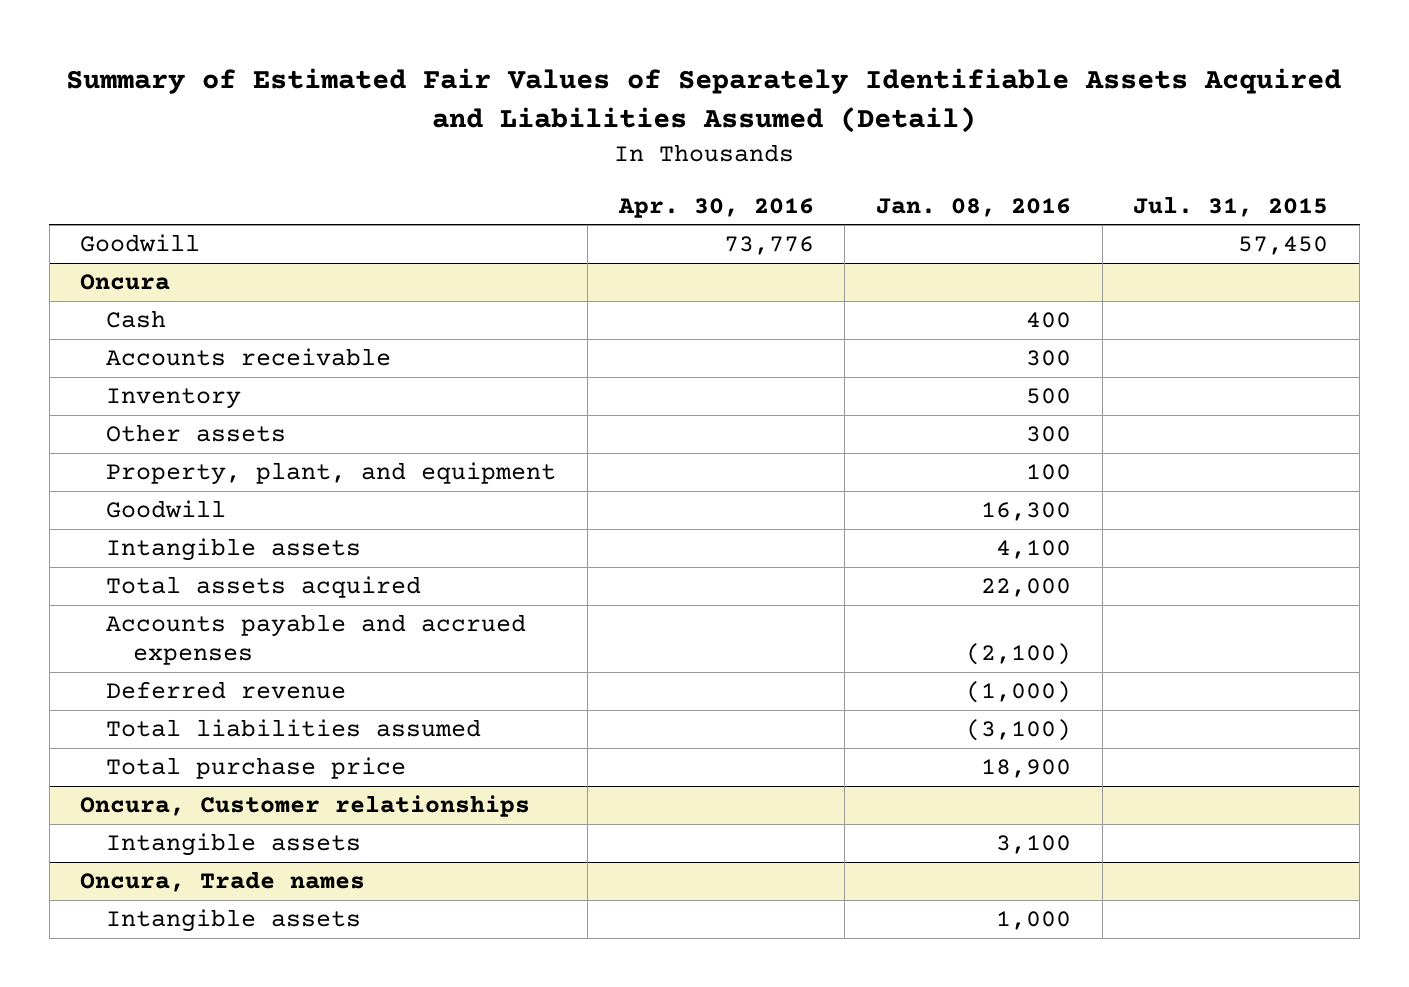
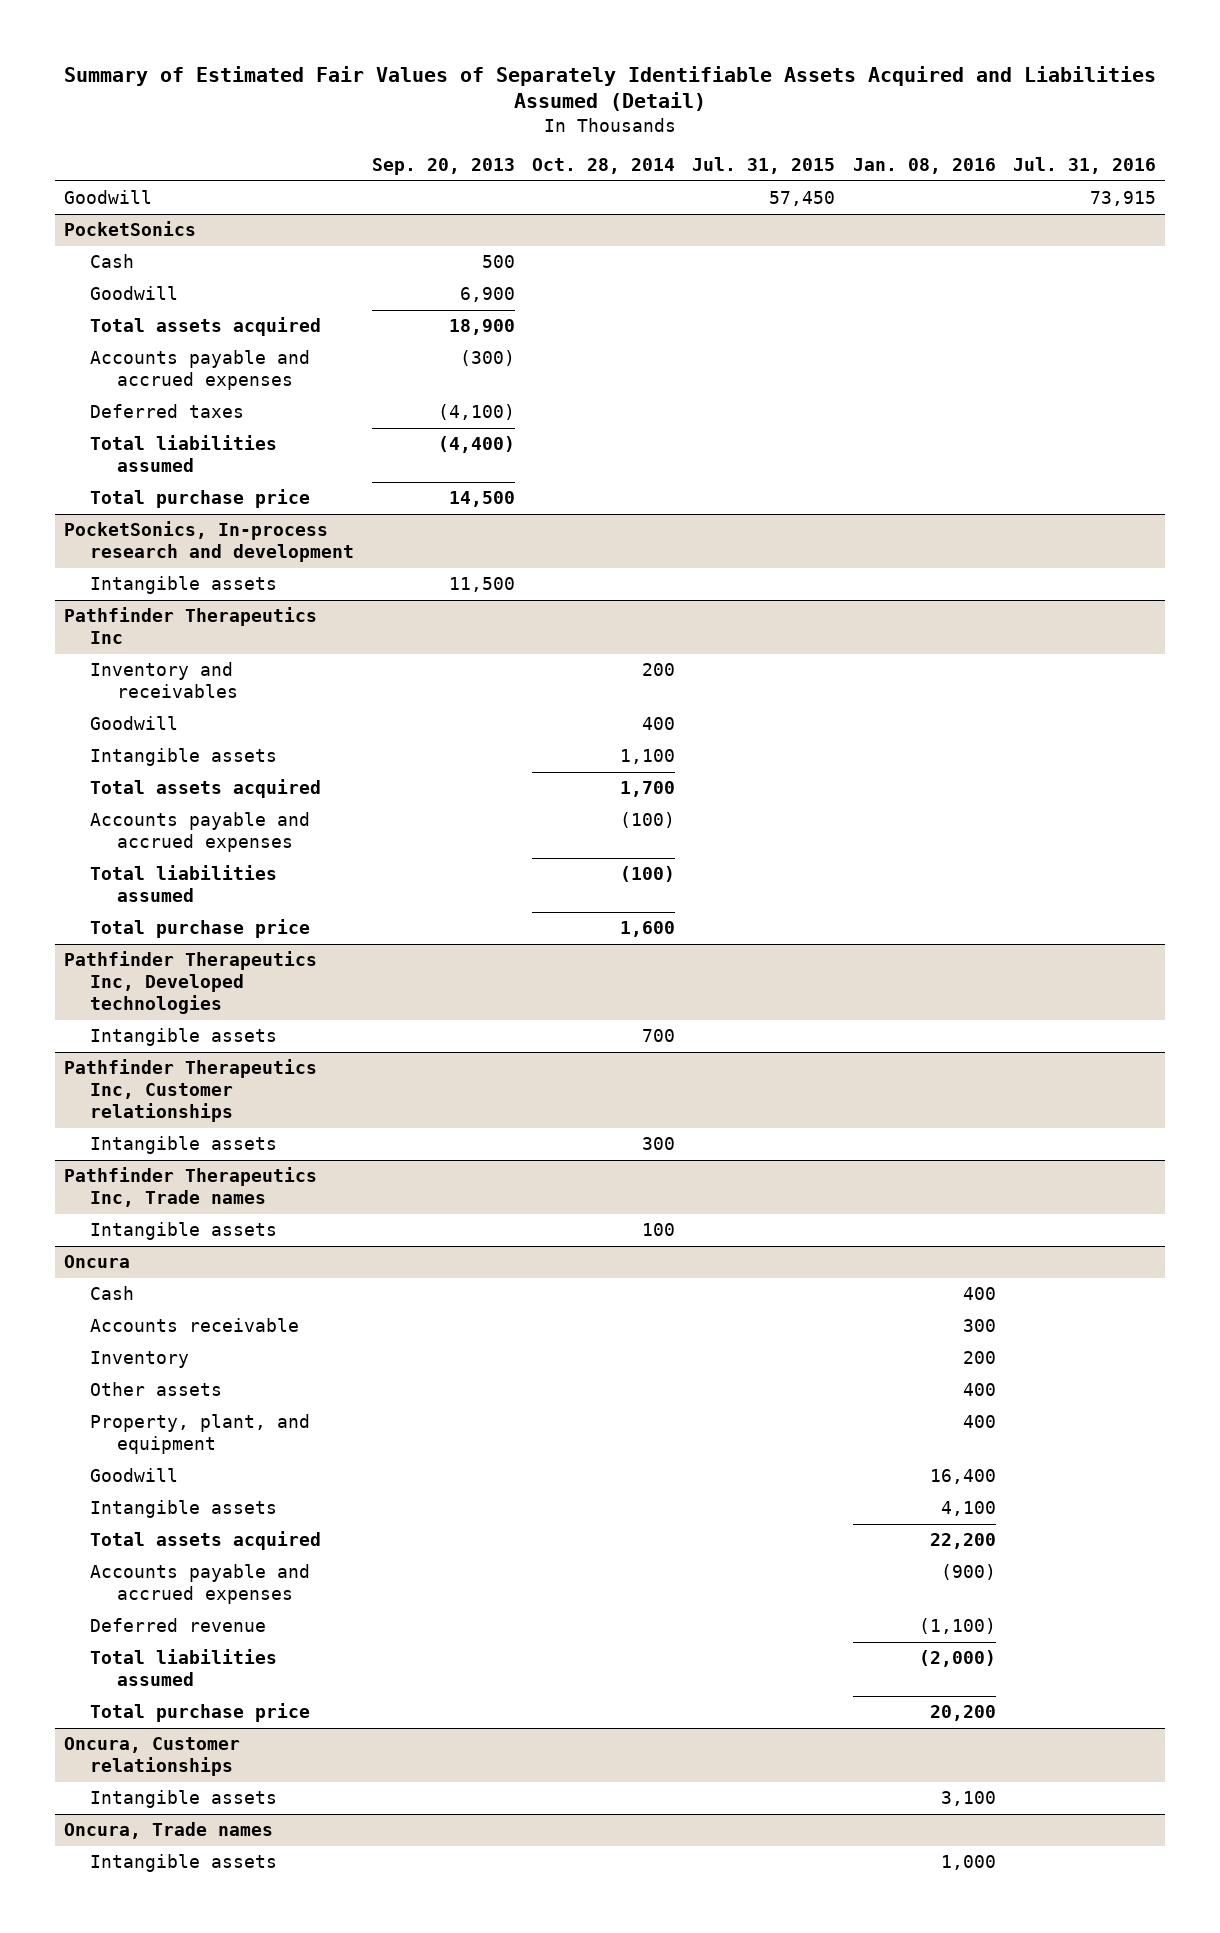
[617,197,814,218] Apr. 30, 2016 -> none
none -> [371,158,515,176] Sep. 20, 2013
none -> [532,158,676,175] Oct. 28, 2014
none -> [1013,157,1157,175] Jul. 31, 2016
none -> [63,221,196,237] PocketSonics
none -> [90,254,135,269] Cash
none -> [90,286,179,301] Goodwill
none -> [90,317,322,337] Total assets acquired
none -> [90,350,311,391] Accounts payable and accrued expenses
none -> [90,404,245,419] Deferred taxes
none -> [90,435,278,473] Total liabilities assumed
none -> [90,489,311,509] Total purchase price
none -> [63,521,355,563] PocketSonics, In-process research and development
none -> [90,576,278,595] Intangible assets
none -> [63,607,317,645] Pathfinder Therapeutics Inc
none -> [90,662,238,699] Inventory and receivables
none -> [90,716,179,731] Goodwill
none -> [90,748,278,767] Intangible assets
none -> [90,779,322,799] Total assets acquired
none -> [90,812,311,853] Accounts payable and accrued expenses
none -> [90,865,278,903] Total liabilities assumed
none -> [90,919,311,939] Total purchase price
none -> [63,951,317,1015] Pathfinder Therapeutics Inc, Developed technologies
none -> [90,1028,278,1047] Intangible assets
none -> [63,1059,317,1123] Pathfinder Therapeutics Inc, Customer relationships
none -> [90,1136,278,1155] Intangible assets
none -> [63,1167,317,1208] Pathfinder Therapeutics Inc, Trade names
none -> [90,1222,278,1241] Intangible assets
[1026,388,1072,405] 500 -> [962,1351,996,1365] 200
[1026,426,1072,443] 300 -> [962,1383,996,1397] 400
[1026,464,1072,481] 100 -> [962,1415,996,1429] 400
[981,502,1072,522] 16,300 -> [929,1469,996,1485] 16,400
[981,578,1072,598] 22,000 -> [929,1533,996,1550] 22,200
[966,643,1072,666] (2,100) -> [940,1564,996,1581] (900)
[966,681,1072,704] (1,000) -> [918,1618,996,1635] (1,100)
[966,719,1072,742] (3,100) -> [918,1650,996,1668] (2,000)
[981,759,1072,779] 18,900 -> [929,1705,996,1722] 20,200

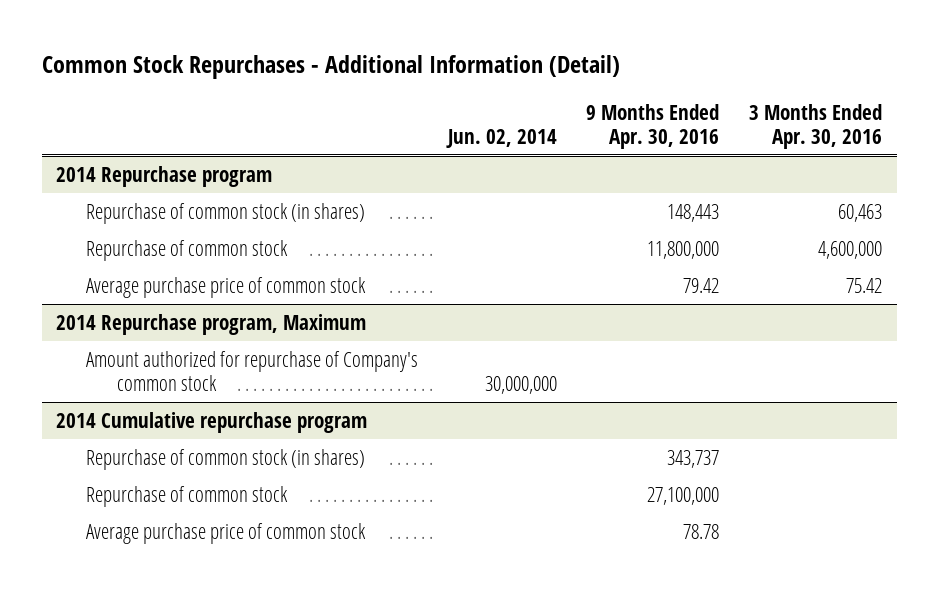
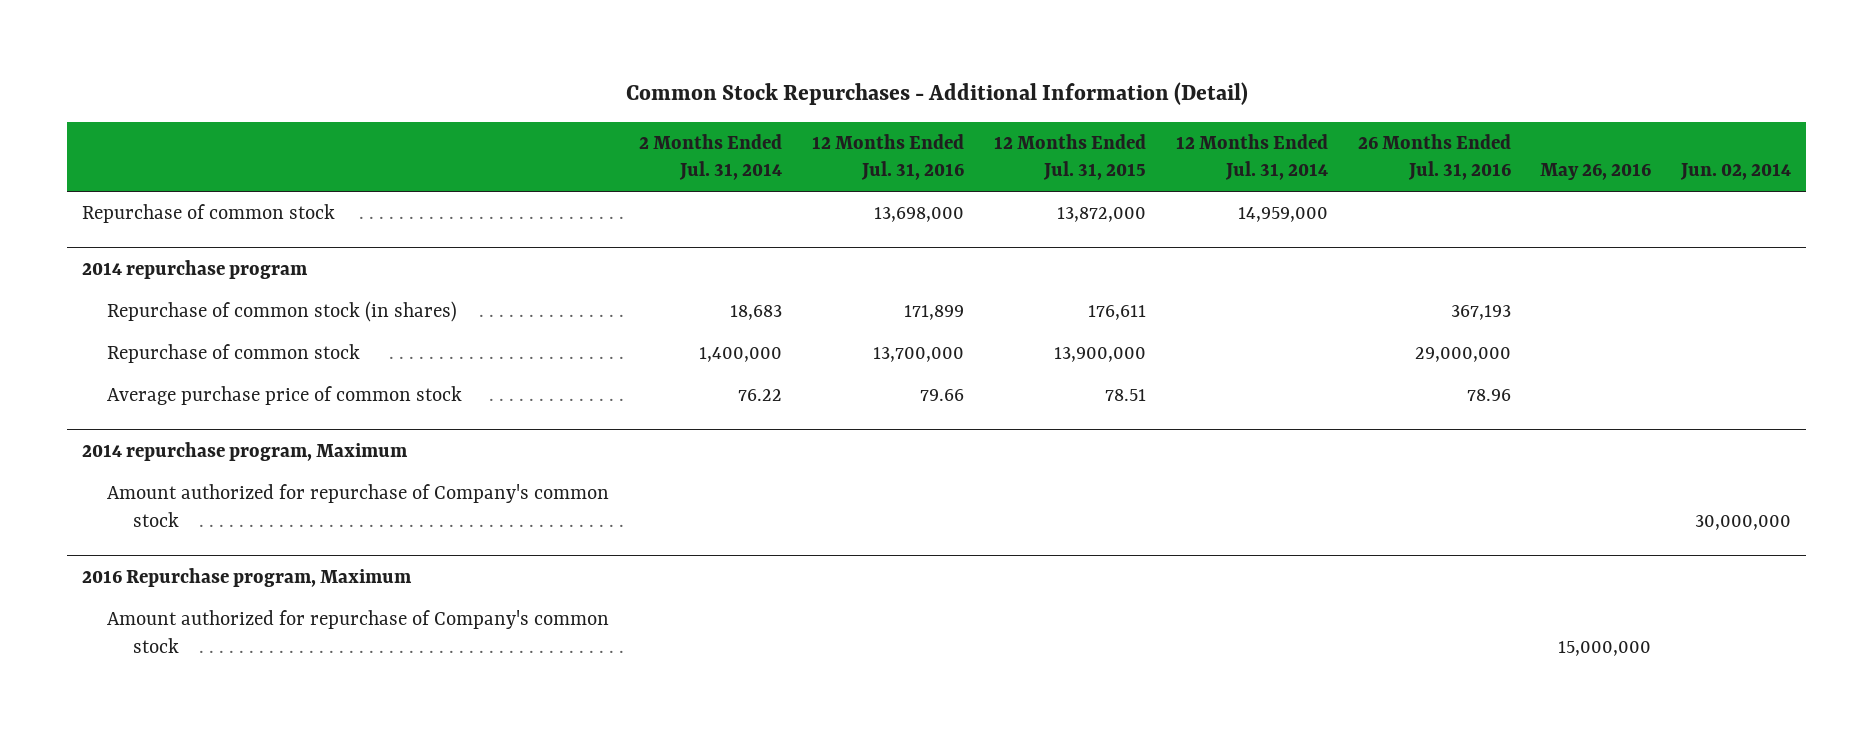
[586,103,720,149] 9 Months Ended Apr. 30, 2016 -> none
[748,103,882,149] 3 Months Ended Apr. 30, 2016 -> none
none -> [639,133,783,181] 2 Months Ended Jul. 31, 2014
none -> [812,133,965,181] 12 Months Ended Jul. 31, 2016
none -> [993,133,1146,181] 12 Months Ended Jul. 31, 2015
none -> [1175,133,1328,181] 12 Months Ended Jul. 31, 2014
none -> [1357,133,1511,181] 26 Months Ended Jul. 31, 2016
none -> [1540,163,1652,181] May 26, 2016
none -> [81,204,335,224] Repurchase of common stock
[56,165,273,187] 2014 Repurchase program -> [81,259,308,279] 2014 repurchase program
[56,313,367,335] 2014 Repurchase program, Maximum -> [81,441,408,461] 2014 repurchase program, Maximum
[56,411,368,433] 2014 Cumulative repurchase program -> none
[86,448,366,470] Repurchase of common stock (in shares) -> none
[86,485,289,507] Repurchase of common stock -> none
[86,522,367,544] Average purchase price of common stock -> none
none -> [81,567,412,587] 2016 Repurchase program, Maximum
none -> [107,610,610,653] Amount authorized for repurchase of Company's common stock

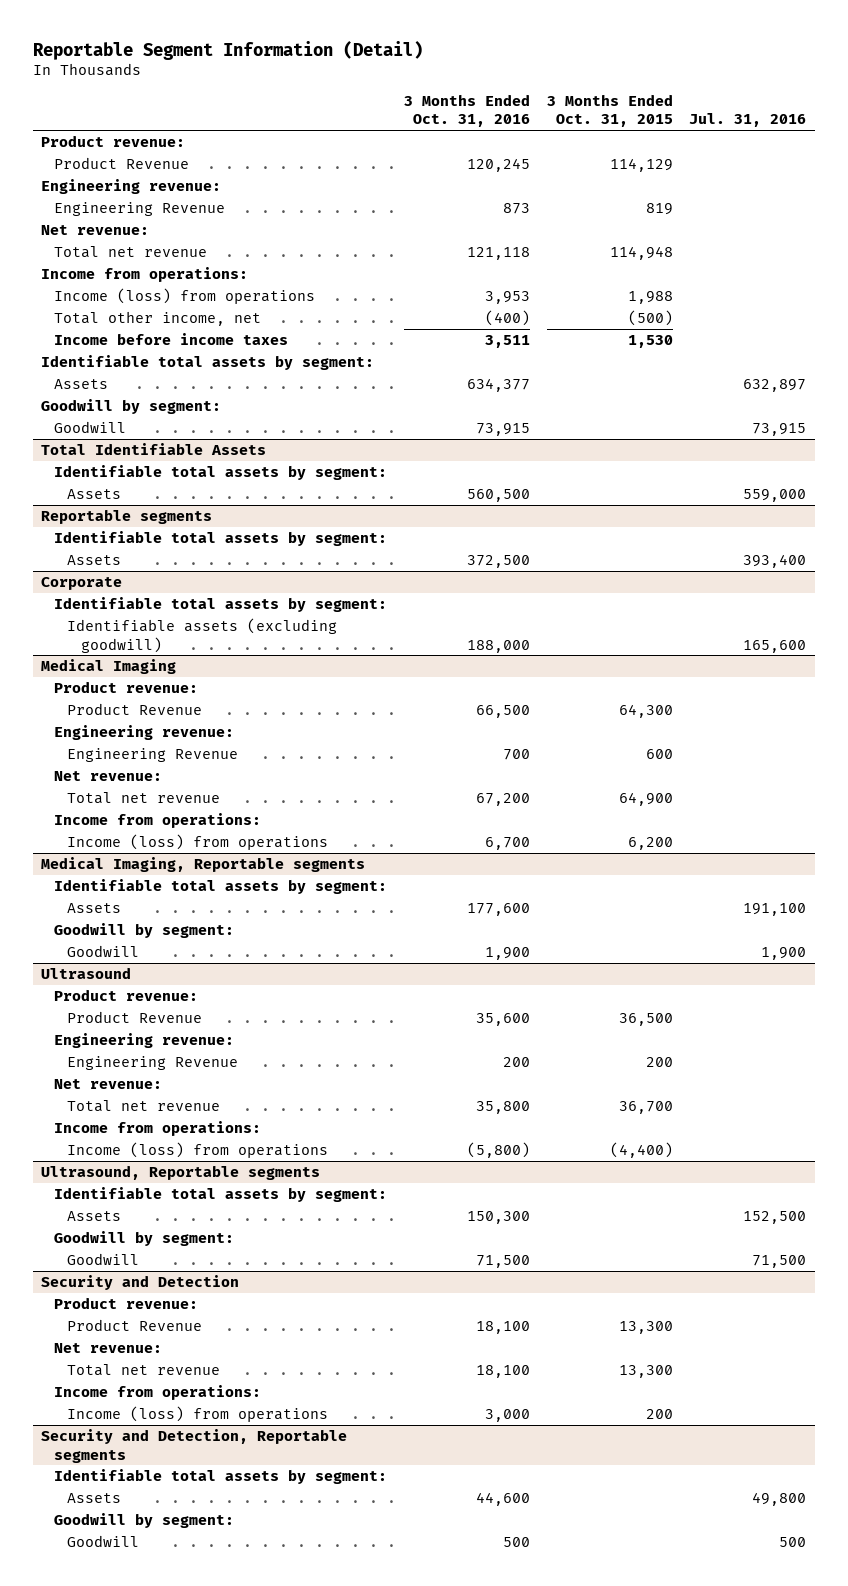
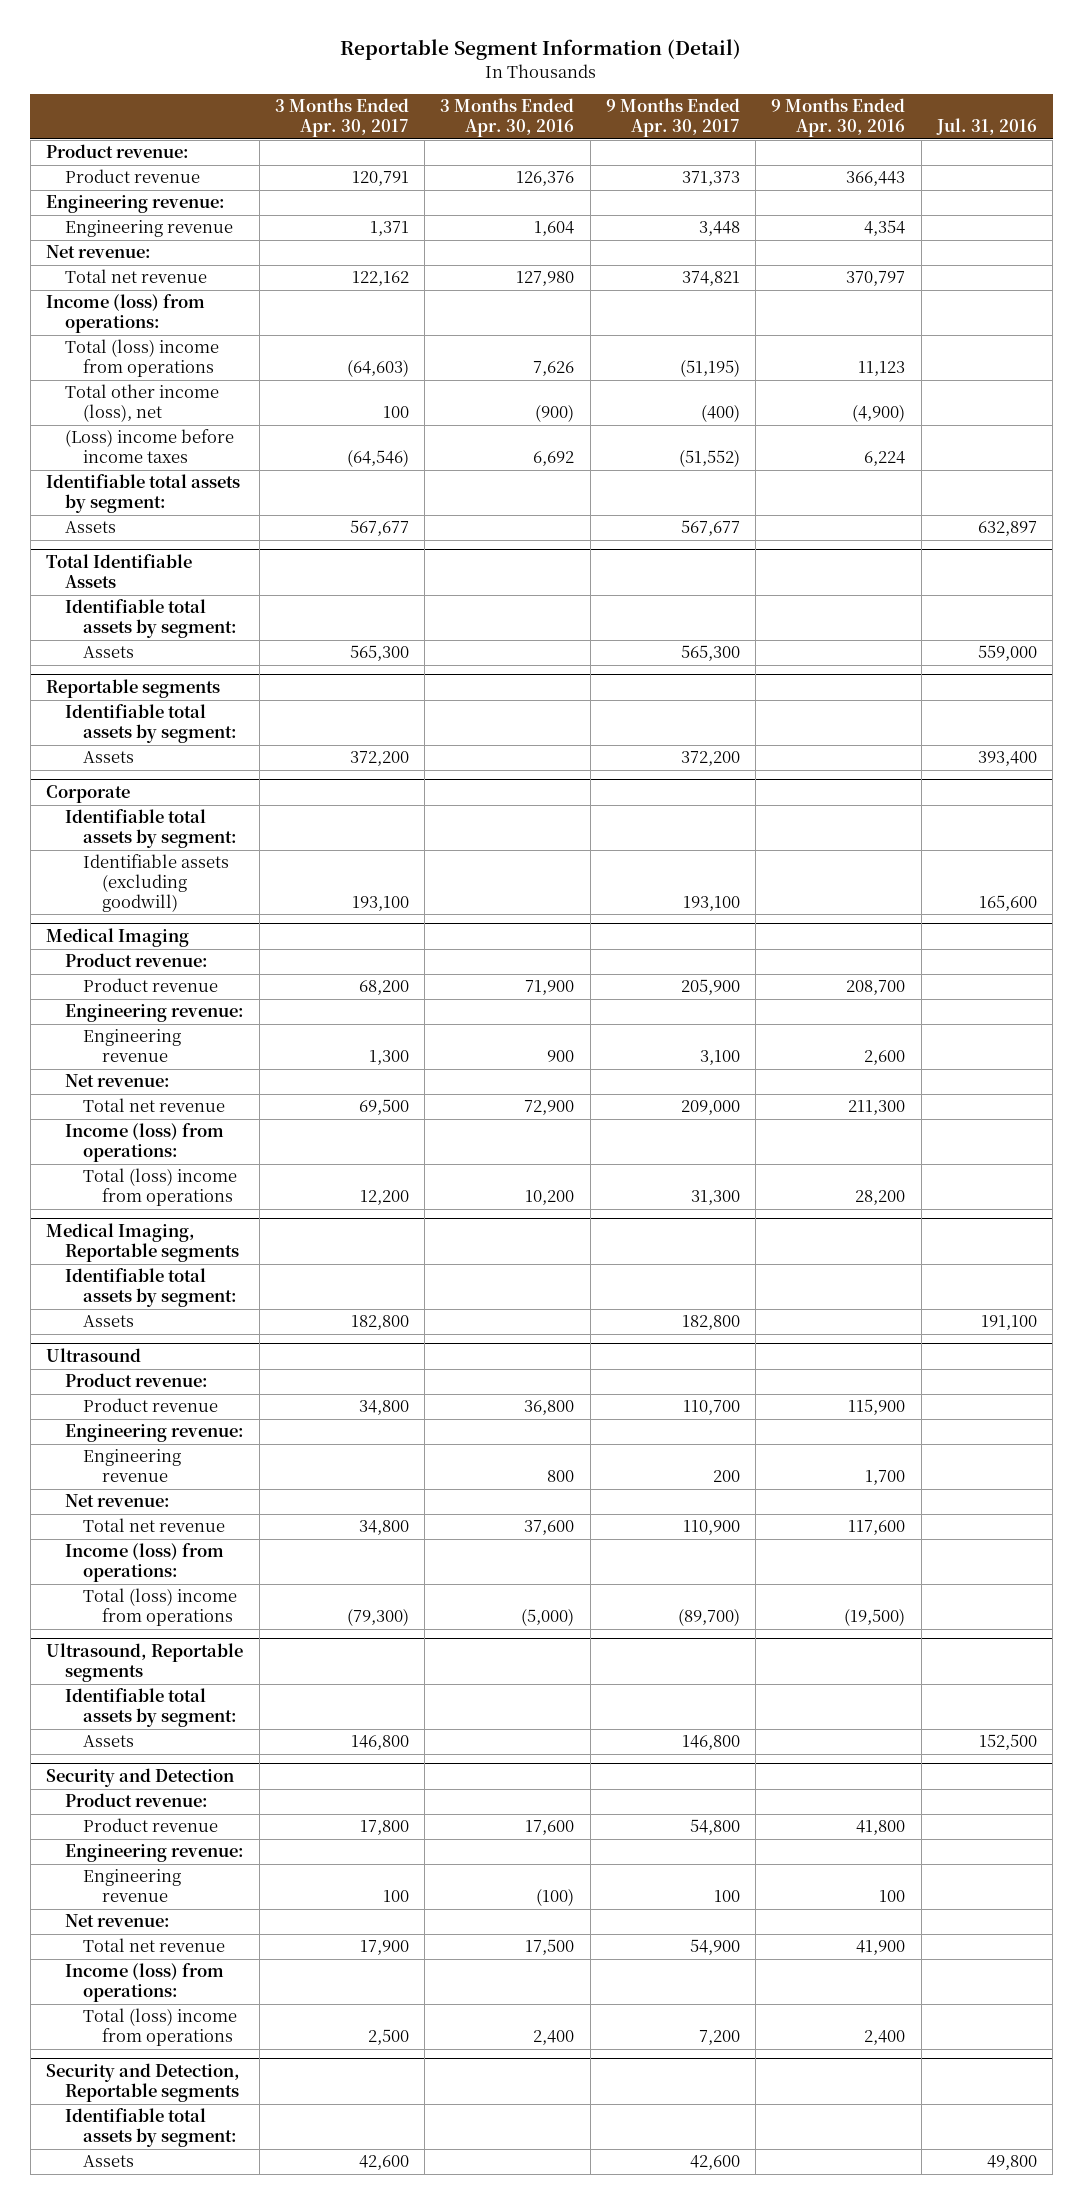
[404,94,531,128] 3 Months Ended Oct. 31, 2016 -> none
[546,94,673,128] 3 Months Ended Oct. 31, 2015 -> none
none -> [274,98,409,138] 3 Months Ended Apr. 30, 2017
none -> [440,98,575,138] 3 Months Ended Apr. 30, 2016
none -> [605,98,740,138] 9 Months Ended Apr. 30, 2017
none -> [771,98,906,138] 9 Months Ended Apr. 30, 2016
[54,157,190,170] Product Revenue -> [64,169,200,184] Product revenue
[54,202,226,217] Engineering Revenue -> [64,220,233,238] Engineering revenue
[41,267,249,283] Income from operations: -> [45,294,205,334] Income (loss) from operations:
[54,288,316,305] Income (loss) from operations -> [64,339,219,378] Total (loss) income from operations
[54,311,262,327] Total other income, net -> [64,384,219,423] Total other income (loss), net
[54,333,289,346] Income before income taxes -> [64,429,234,464] (Loss) income before income taxes
[41,399,222,415] Goodwill by segment: -> none
[54,421,127,434] Goodwill -> none
[67,703,203,716] Product Revenue -> [83,978,219,993] Product revenue
[67,748,239,763] Engineering Revenue -> [83,1029,182,1063] Engineering revenue
[54,813,262,829] Income from operations: -> [64,1123,224,1163] Income (loss) from operations:
[67,834,329,851] Income (loss) from operations -> [83,1168,238,1207] Total (loss) income from operations
[54,923,235,939] Goodwill by segment: -> none
[67,945,140,958] Goodwill -> none
[67,1011,203,1024] Product Revenue -> [83,1398,219,1413] Product revenue
[67,1056,239,1071] Engineering Revenue -> [83,1449,182,1483] Engineering revenue
[54,1121,262,1137] Income from operations: -> [64,1543,224,1583] Income (loss) from operations:
[67,1142,329,1159] Income (loss) from operations -> [83,1588,238,1627] Total (loss) income from operations
[54,1231,235,1247] Goodwill by segment: -> none
[67,1253,140,1266] Goodwill -> none
[67,1319,203,1332] Product Revenue -> [83,1818,219,1833] Product revenue
none -> [64,1844,244,1863] Engineering revenue:
none -> [83,1869,182,1903] Engineering revenue
[54,1385,262,1401] Income from operations: -> [64,1963,224,2003] Income (loss) from operations:
[67,1406,329,1423] Income (loss) from operations -> [83,2008,238,2047] Total (loss) income from operations
[54,1513,235,1529] Goodwill by segment: -> none
[67,1535,140,1548] Goodwill -> none

